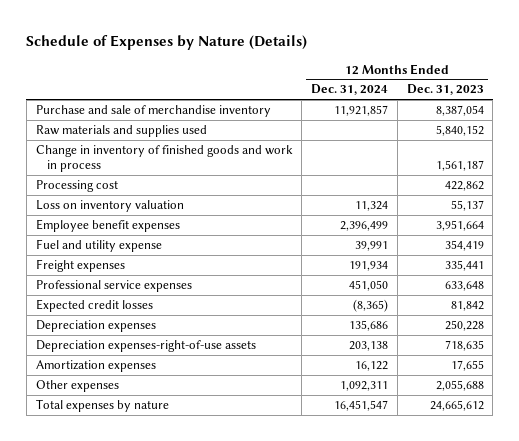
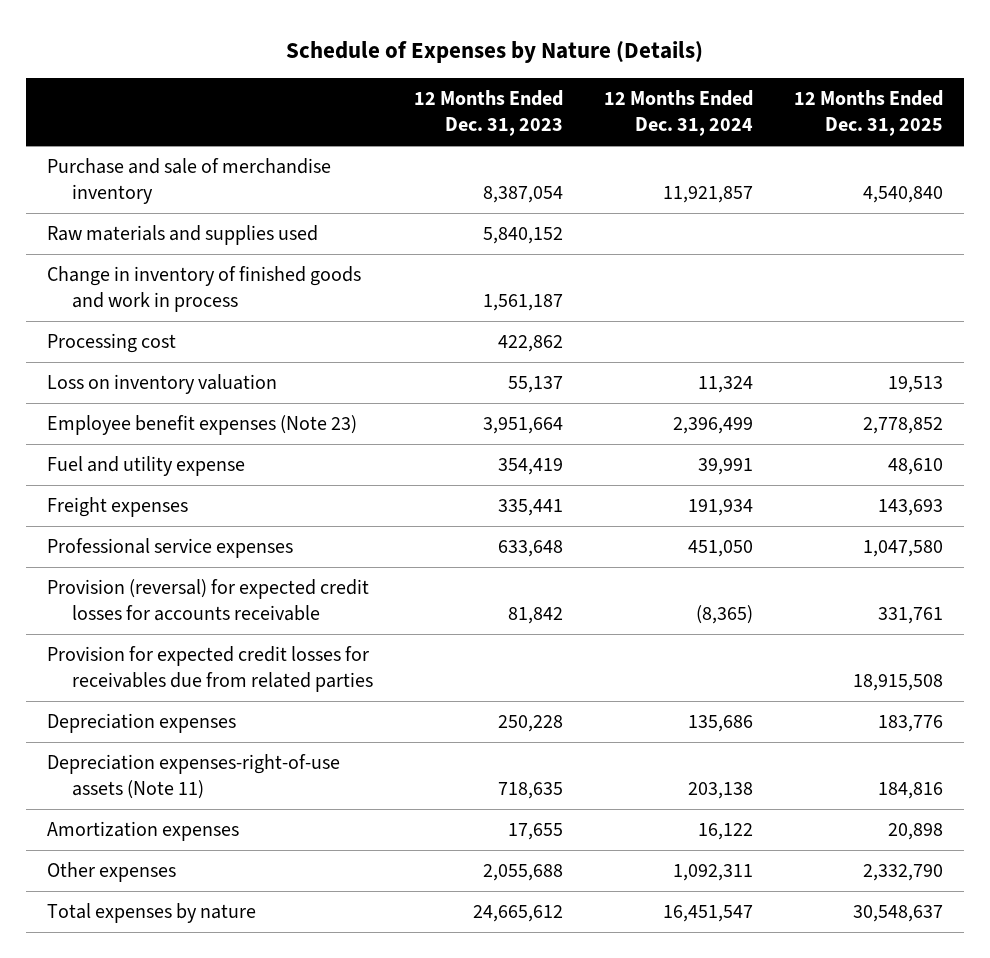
none -> [794,90,944,137] 12 Months Ended Dec. 31, 2025
[35,219,180,233] Employee benefit expenses -> [46,415,357,436] Employee benefit expenses (Note 23)
[35,299,153,313] Expected credit losses -> [46,579,369,622] Provision (reversal) for expected credit losses for accounts receivable
none -> [46,646,374,693] Provision for expected credit losses for receivables due from related parties
[35,340,256,353] Depreciation expenses-right-of-use assets -> [46,754,340,800] Depreciation expenses-right-of-use assets (Note 11)

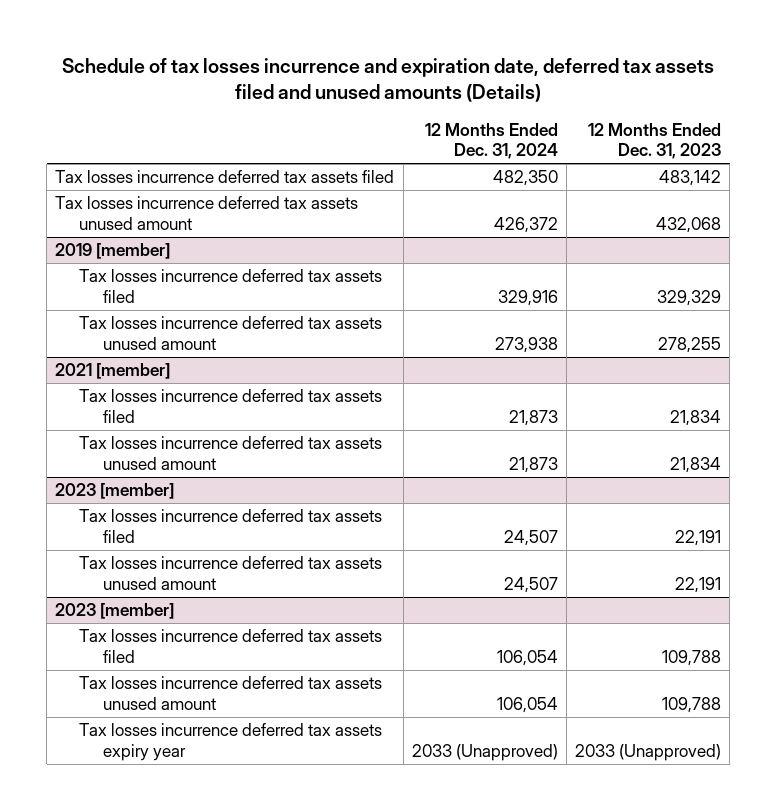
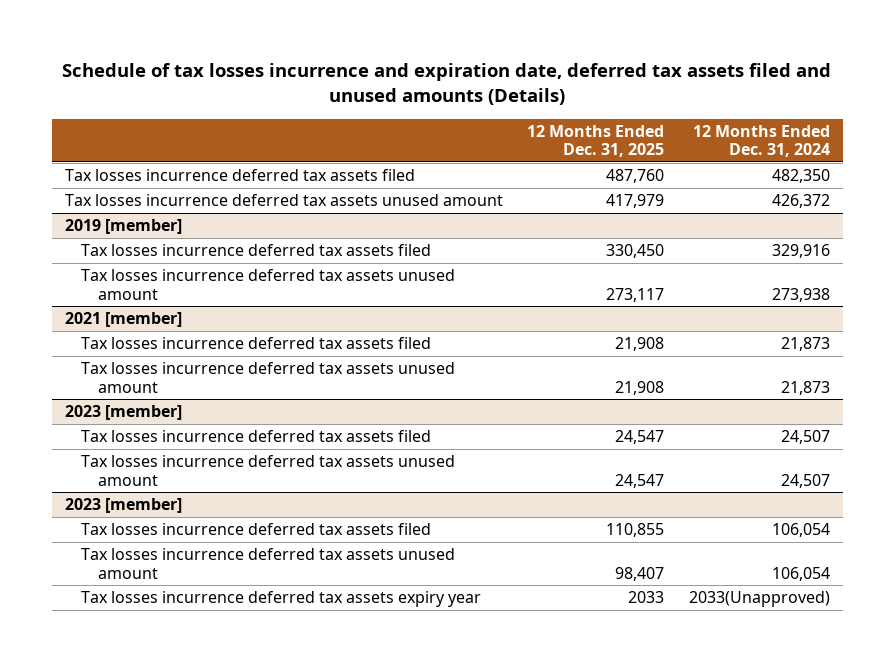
[587,122,721,160] 12 Months Ended Dec. 31, 2023 -> none
none -> [527,124,665,158] 12 Months Ended Dec. 31, 2025
[411,743,558,761] 2033 (Unapproved) -> [689,591,831,608] 2033(Unapproved)

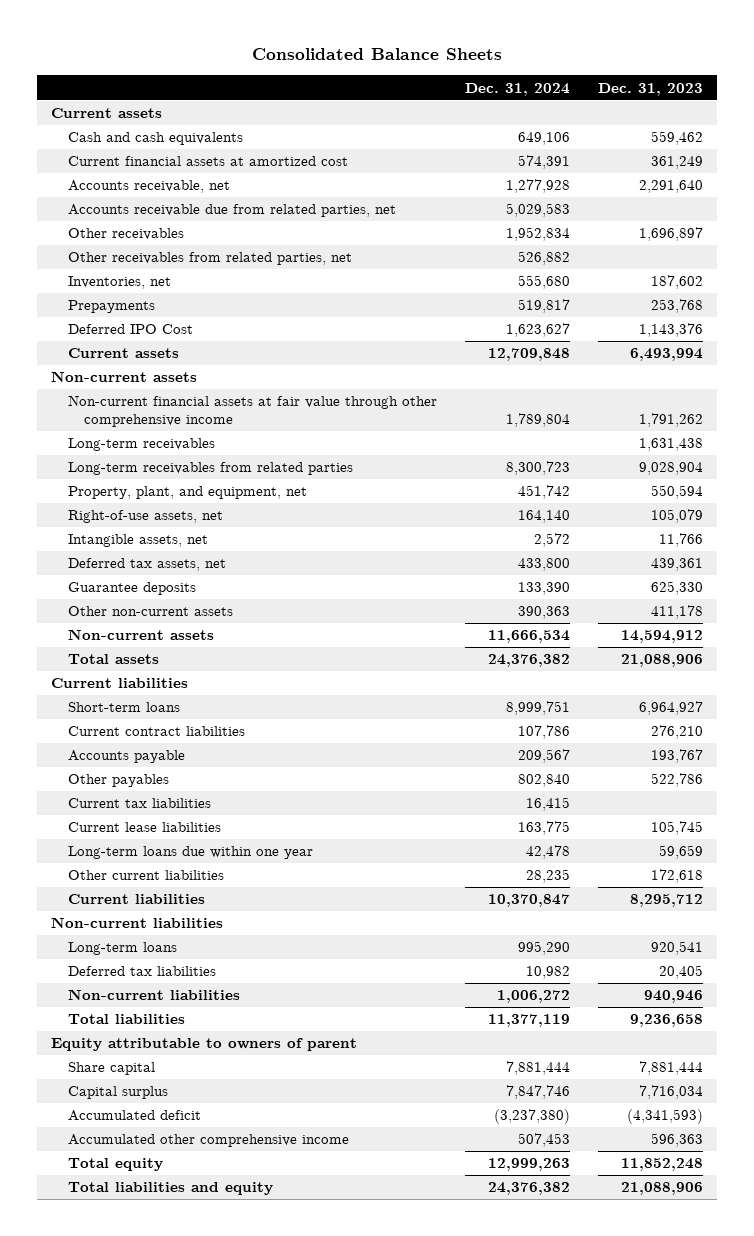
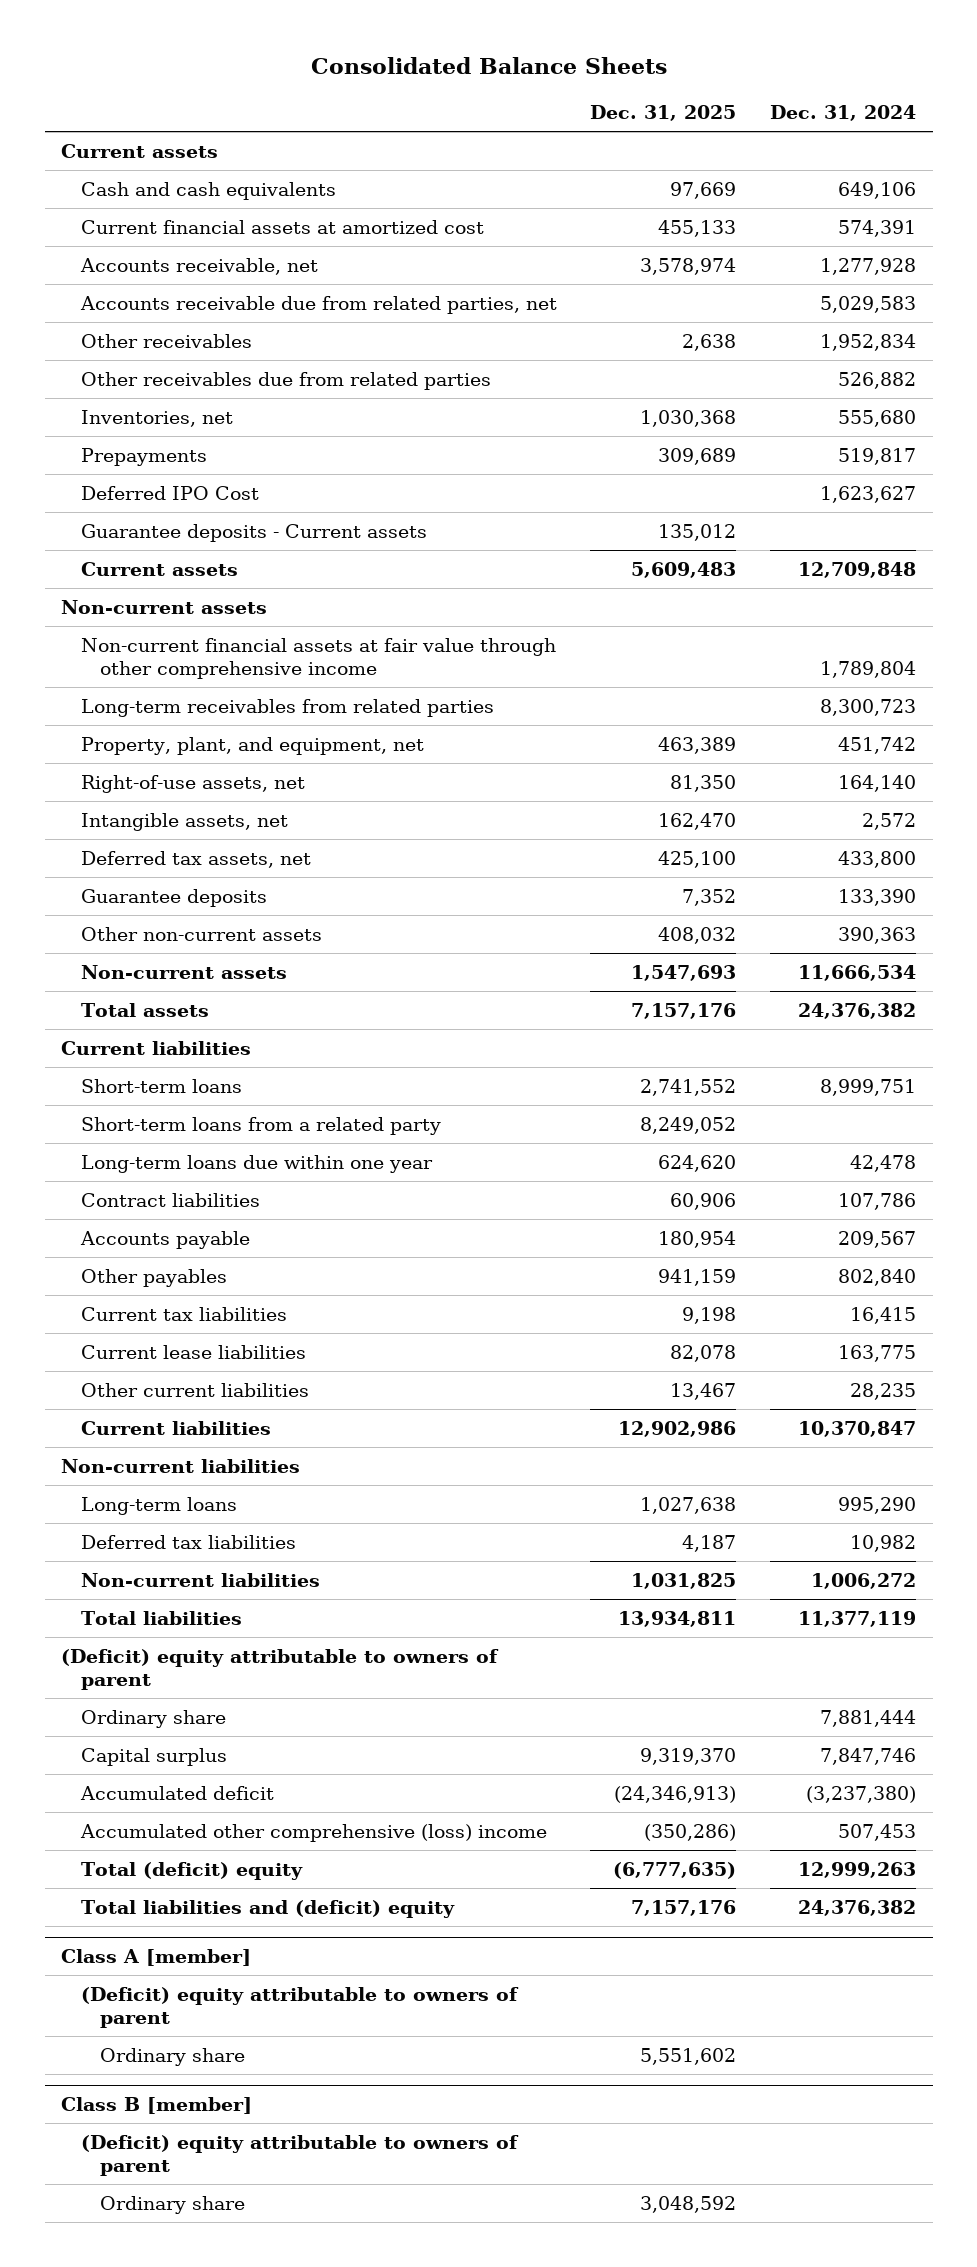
[598,82,704,96] Dec. 31, 2023 -> none
none -> [590,105,737,122] Dec. 31, 2025
[67,252,352,266] Other receivables from related parties, net -> [80,371,491,390] Other receivables due from related parties
none -> [80,523,427,542] Guarantee deposits - Current assets
[67,438,215,452] Long-term receivables -> none
none -> [80,1116,441,1135] Short-term loans from a related party
[67,846,313,860] Long-term loans due within one year -> [80,1154,433,1173] Long-term loans due within one year
[67,726,245,737] Current contract liabilities -> [80,1192,260,1207] Contract liabilities
[51,1038,358,1052] Equity attributable to owners of parent -> [61,1648,500,1691] (Deficit) equity attributable to owners of parent
[67,1062,155,1076] Share capital -> [80,1709,226,1728] Ordinary share
[67,1134,349,1148] Accumulated other comprehensive income -> [79,1823,547,1842] Accumulated other comprehensive (loss) income
[67,1158,163,1172] Total equity -> [80,1861,303,1880] Total (deficit) equity
[67,1182,273,1196] Total liabilities and equity -> [80,1899,455,1918] Total liabilities and (deficit) equity
none -> [61,1949,252,1967] Class A [member]
none -> [80,1986,519,2029] (Deficit) equity attributable to owners of parent
none -> [100,2047,246,2066] Ordinary share
none -> [61,2097,253,2115] Class B [member]
none -> [80,2134,519,2177] (Deficit) equity attributable to owners of parent
none -> [100,2195,246,2214] Ordinary share

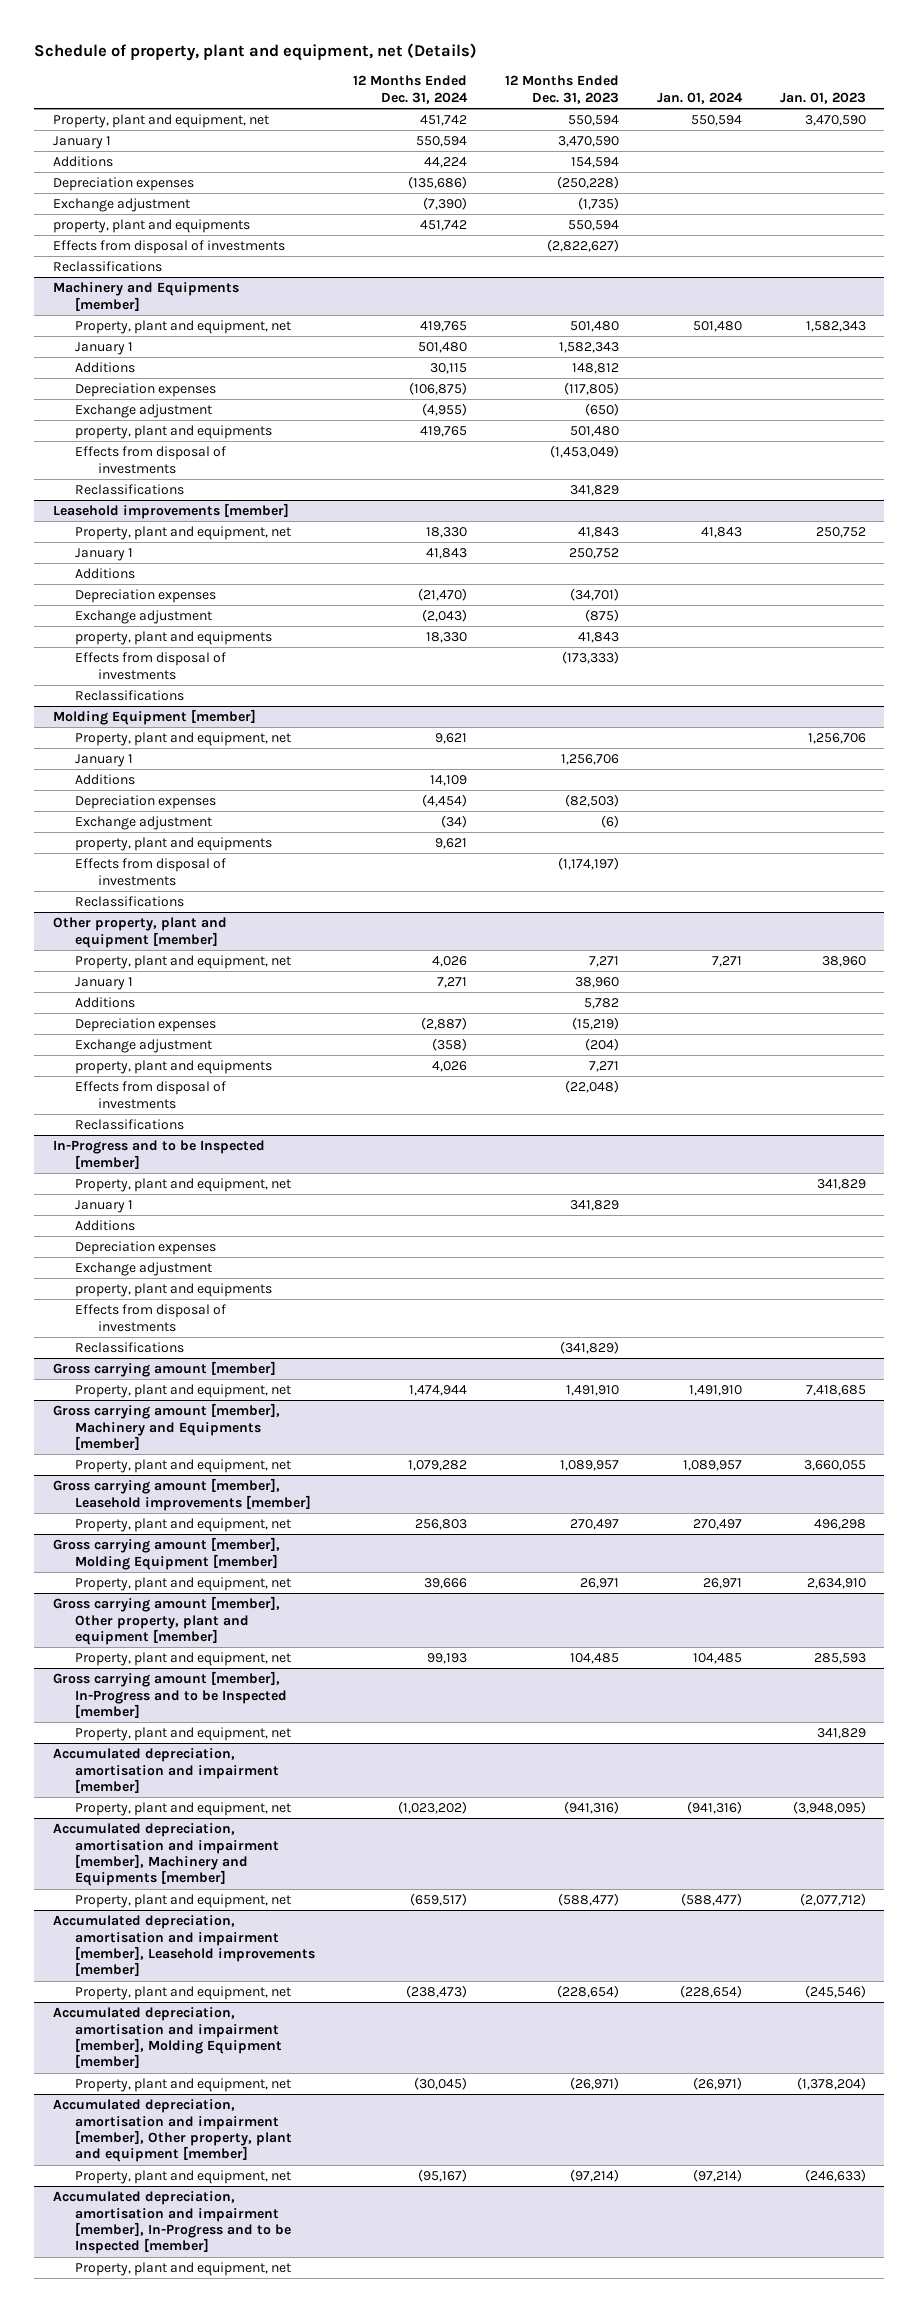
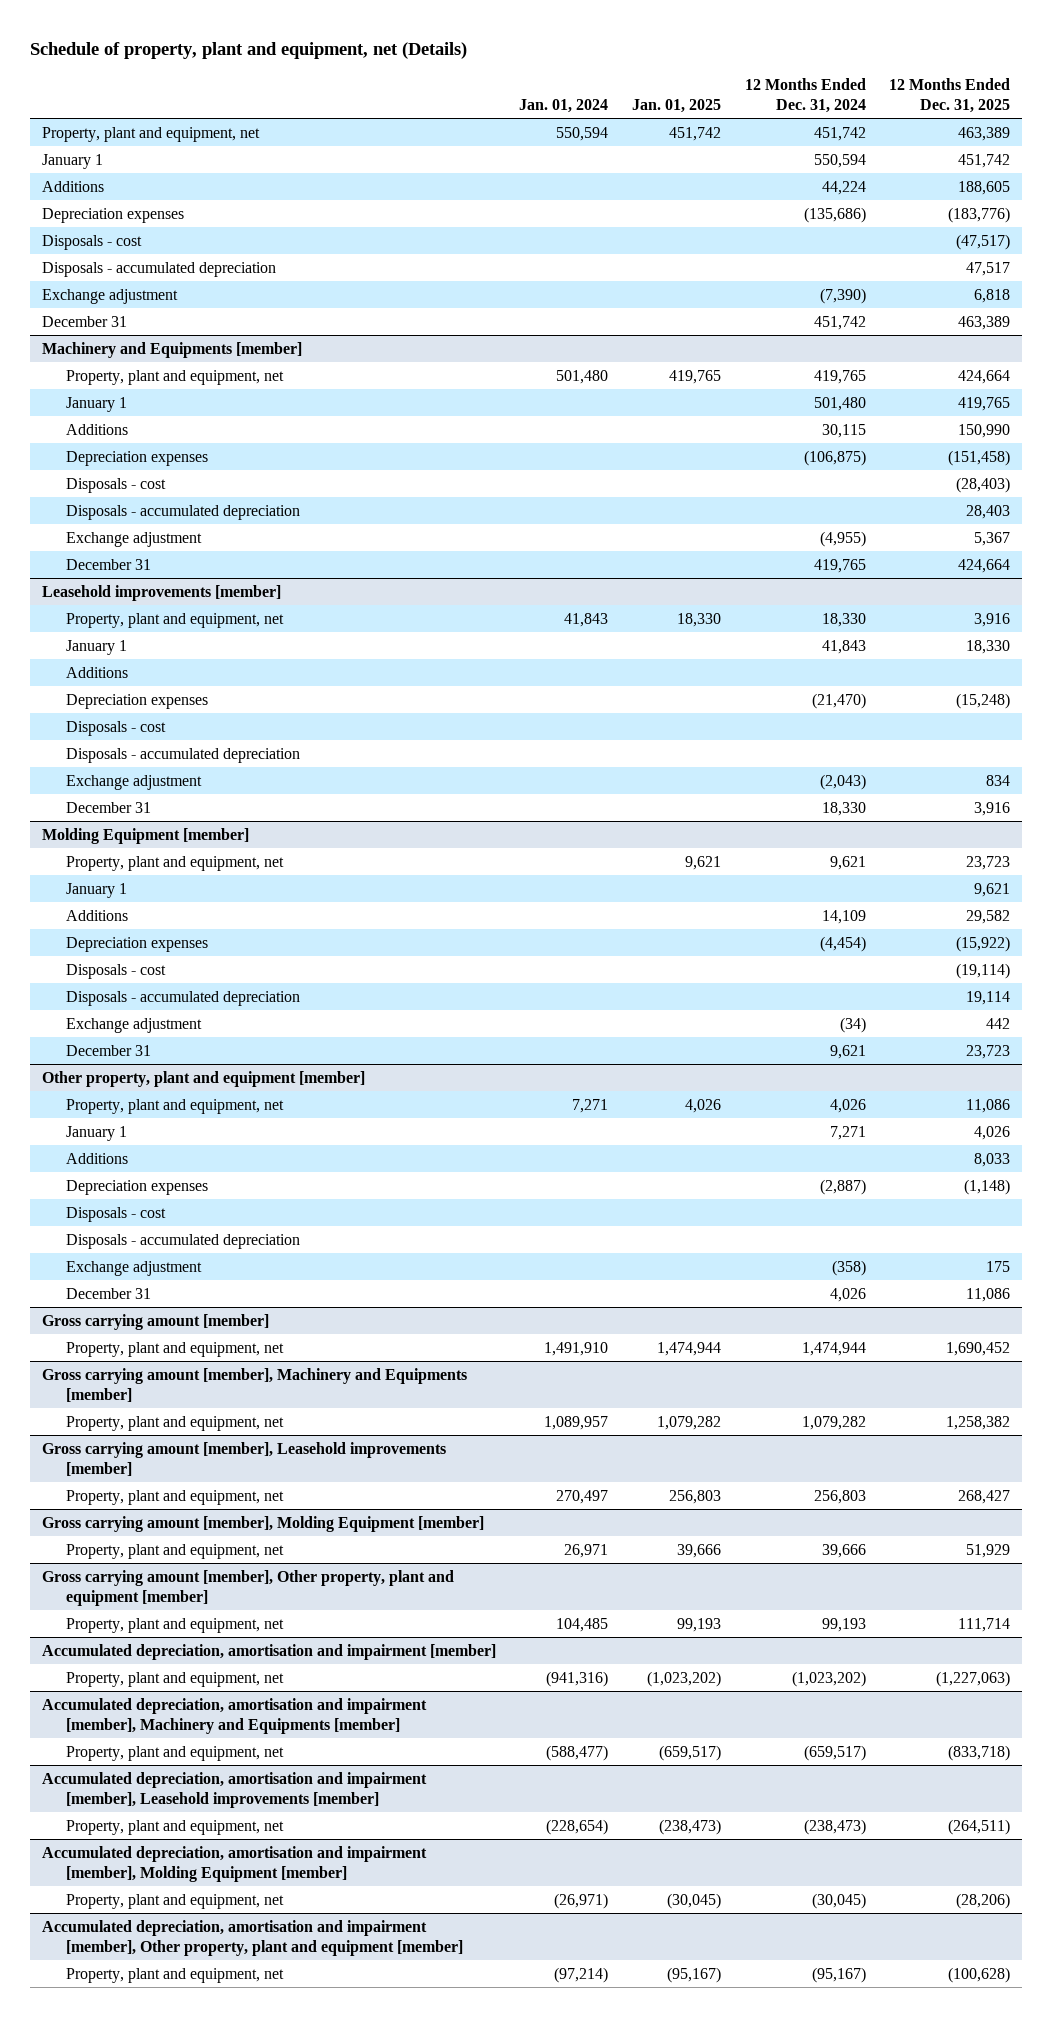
[504,75,619,104] 12 Months Ended Dec. 31, 2023 -> none
[779,91,866,104] Jan. 01, 2023 -> none
none -> [631,98,721,113] Jan. 01, 2025
none -> [889,77,1011,113] 12 Months Ended Dec. 31, 2025
none -> [41,234,142,250] Disposals - cost
none -> [41,261,276,277] Disposals - accumulated depreciation
[53,240,286,255] Effects from disposal of investments -> none
[53,261,163,273] Reclassifications -> none
[53,219,251,234] property, plant and equipments -> [41,315,127,327] December 31
none -> [66,477,167,493] Disposals - cost
none -> [66,504,301,520] Disposals - accumulated depreciation
[75,446,227,474] Effects from disposal of investments -> none
[75,484,185,496] Reclassifications -> none
[75,425,273,440] property, plant and equipments -> [66,558,152,570] December 31
none -> [66,720,167,736] Disposals - cost
none -> [66,747,301,763] Disposals - accumulated depreciation
[75,652,227,680] Effects from disposal of investments -> none
[75,690,185,702] Reclassifications -> none
[75,631,273,646] property, plant and equipments -> [66,801,152,813] December 31
none -> [66,963,167,979] Disposals - cost
none -> [66,990,301,1006] Disposals - accumulated depreciation
[75,858,227,886] Effects from disposal of investments -> none
[75,896,185,908] Reclassifications -> none
[75,837,273,852] property, plant and equipments -> [66,1044,152,1056] December 31
none -> [66,1206,167,1222] Disposals - cost
none -> [66,1233,301,1249] Disposals - accumulated depreciation
[75,1081,227,1109] Effects from disposal of investments -> none
[75,1119,185,1131] Reclassifications -> none
[53,1140,266,1169] In-Progress and to be Inspected [member] -> none
[75,1178,292,1193] Property, plant and equipment, net -> none
[75,1200,134,1214] January 1 -> none
[75,1220,136,1232] Additions -> none
[75,1241,217,1256] Depreciation expenses -> none
[75,1262,213,1277] Exchange adjustment -> none
[75,1283,273,1298] property, plant and equipments -> none
[75,1304,227,1332] Effects from disposal of investments -> none
[75,1342,185,1354] Reclassifications -> none
[75,1060,273,1075] property, plant and equipments -> [66,1287,152,1299] December 31
[53,1671,288,1718] Gross carrying amount [member], In-Progress and to be Inspected [member] -> none
[75,1727,292,1742] Property, plant and equipment, net -> none
[53,2191,292,2255] Accumulated depreciation, amortisation and impairment [member], In-Progress and to be Inspected [member] -> none
[75,2262,292,2277] Property, plant and equipment, net -> none

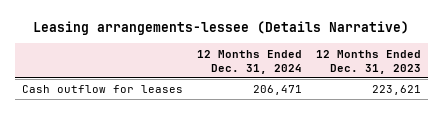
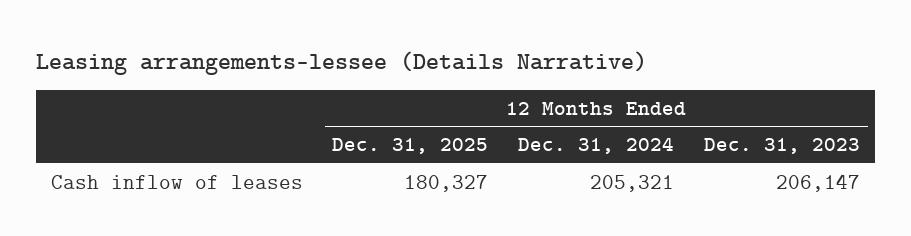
none -> [332,138,489,155] Dec. 31, 2025
[22,85,184,94] Cash outflow for leases -> [50,174,303,189] Cash inflow of leases
[252,85,302,96] 206,471 -> [590,174,675,192] 205,321
[371,85,421,96] 223,621 -> [776,173,861,192] 206,147

